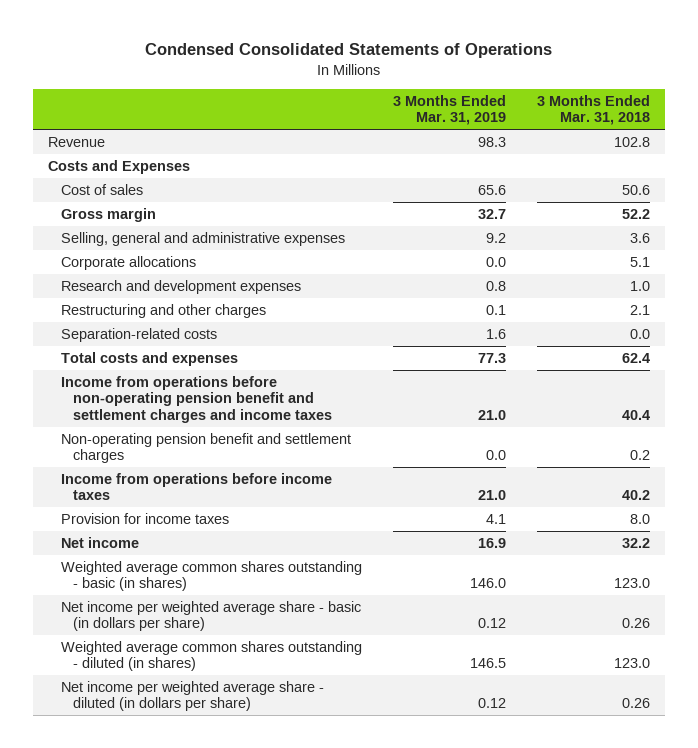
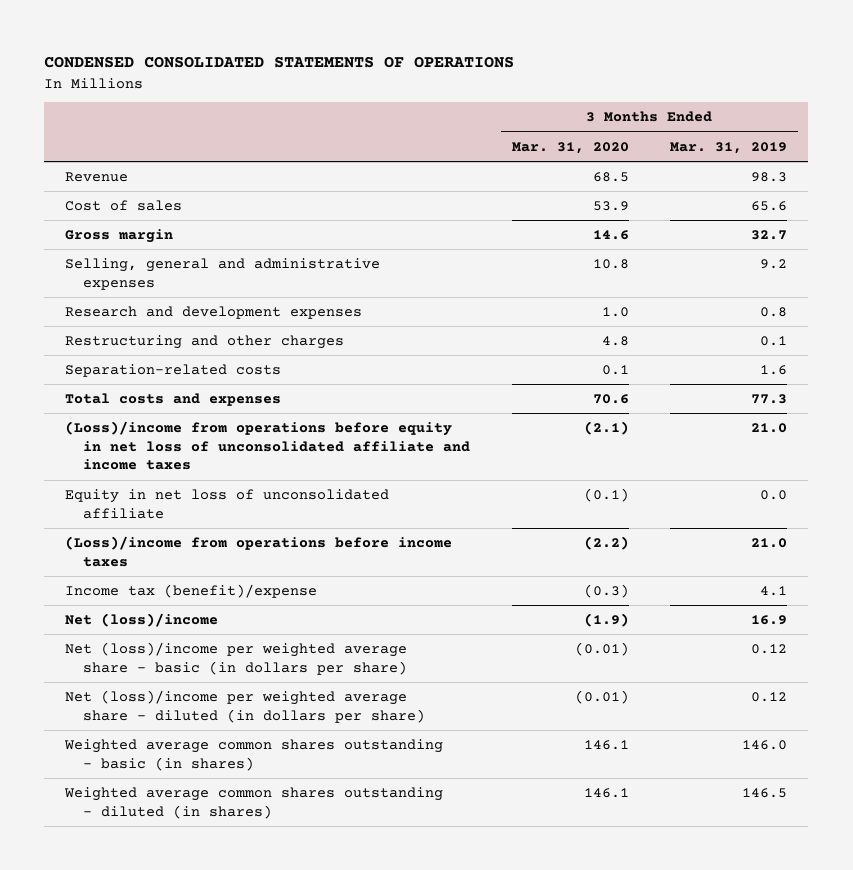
[144,43,552,59] Condensed Consolidated Statements of Operations -> [44,56,515,69] CONDENSED CONSOLIDATED STATEMENTS OF OPERATIONS
[536,94,650,126] 3 Months Ended Mar. 31, 2018 -> none
none -> [511,141,629,154] Mar. 31, 2020
[48,159,191,174] Costs and Expenses -> none
[60,255,196,270] Corporate allocations -> none
[60,432,351,464] Non-operating pension benefit and settlement charges -> none
[60,375,332,424] Income from operations before non-operating pension benefit and settlement charges and income taxes -> [65,420,470,471] (Loss)/income from operations before equity in net loss of unconsolidated affiliate and income taxes
none -> [65,488,390,519] Equity in net loss of unconsolidated affiliate
[60,472,332,501] Income from operations before income taxes -> [65,535,453,567] (Loss)/income from operations before income taxes
[60,512,229,524] Provision for income taxes -> [65,583,318,598] Income tax (benefit)/expense
[60,536,139,548] Net income -> [65,612,219,627] Net (loss)/income
none -> [65,641,408,675] Net (loss)/income per weighted average share - basic (in dollars per share)
none -> [65,689,425,723] Net (loss)/income per weighted average share - diluted (in dollars per share)
[60,600,361,632] Net income per weighted average share - basic (in dollars per share) -> none
[60,680,324,712] Net income per weighted average share - diluted (in dollars per share) -> none

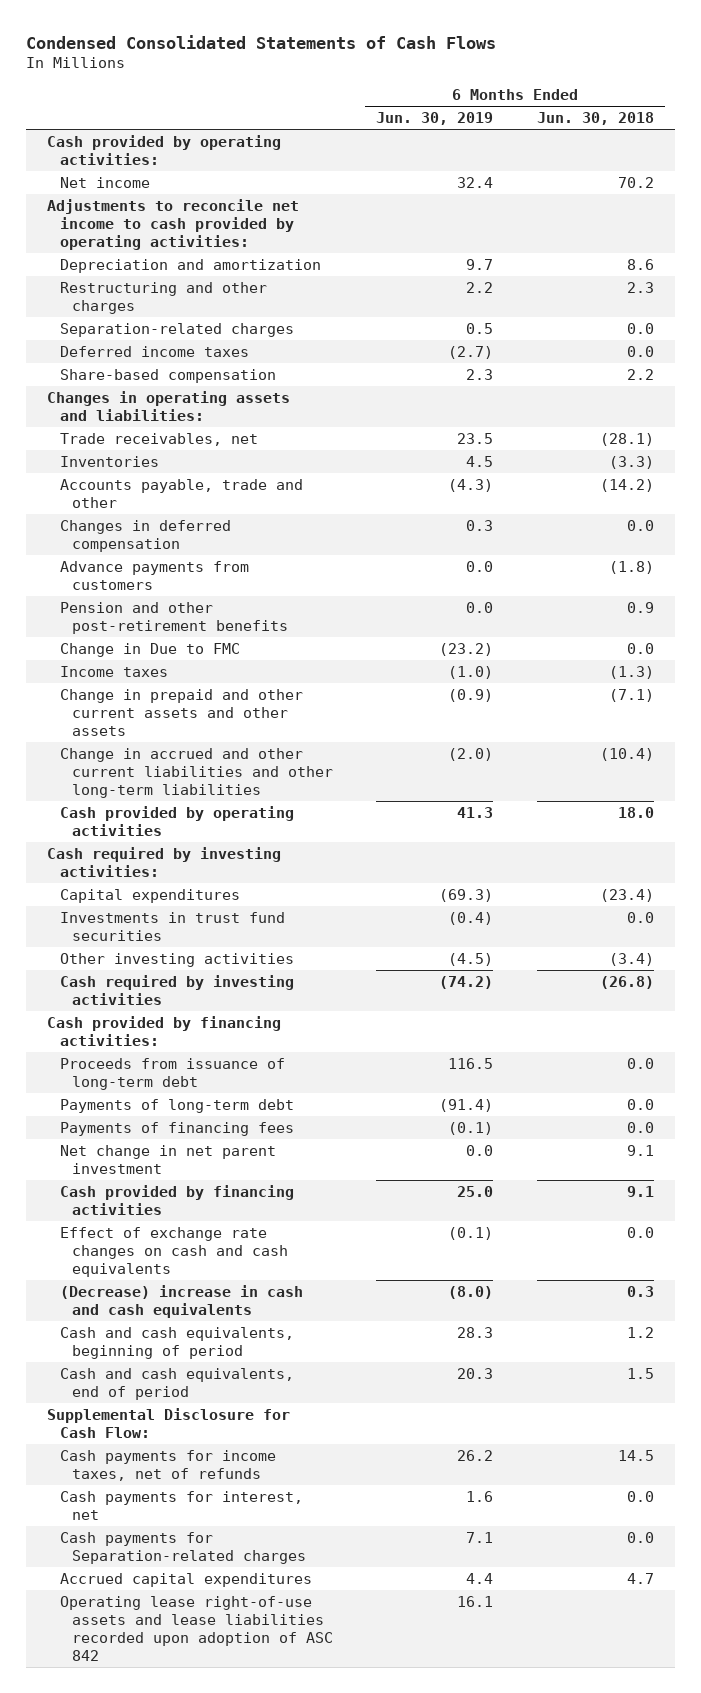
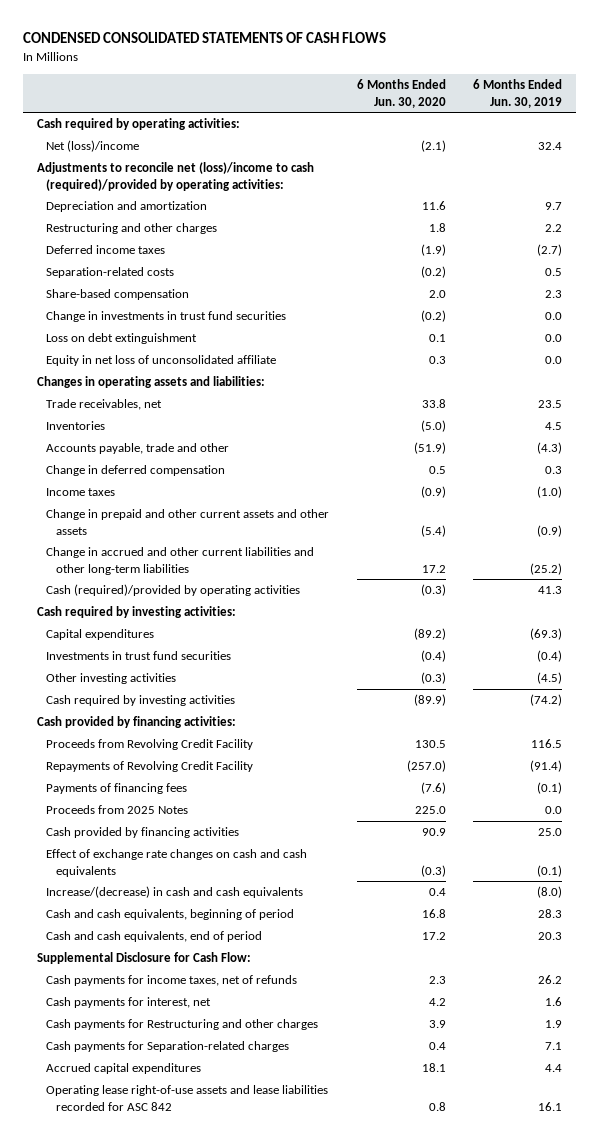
[25,34,496,49] Condensed Consolidated Statements of Cash Flows -> [22,32,386,44] CONDENSED CONSOLIDATED STATEMENTS OF CASH FLOWS
[536,111,654,125] Jun. 30, 2018 -> none
none -> [356,79,446,108] 6 Months Ended Jun. 30, 2020
[47,134,282,165] Cash provided by operating activities: -> [36,118,240,131] Cash required by operating activities:
[59,176,150,188] Net income -> [46,140,140,153] Net (loss)/income
[47,198,300,250] Adjustments to reconcile net income to cash provided by operating activities: -> [36,162,314,191] Adjustments to reconcile net (loss)/income to cash (required)/provided by operating activities:
[59,322,294,337] Separation-related charges -> none
none -> [46,267,175,279] Separation-related costs
none -> [46,311,287,323] Change in investments in trust fund securities
none -> [46,333,198,345] Loss on debt extinguishment
none -> [46,355,277,367] Equity in net loss of unconsolidated affiliate
[59,560,249,590] Advance payments from customers -> none
[59,601,288,634] Pension and other post-retirement benefits -> none
[59,642,240,657] Change in Due to FMC -> none
[59,519,231,552] Changes in deferred compensation -> [46,465,226,477] Change in deferred compensation
[448,747,494,761] (2.0) -> [530,562,563,575] (25.2)
[59,805,294,836] Cash provided by operating activities -> [46,584,301,597] Cash (required)/provided by operating activities
[59,1057,285,1090] Proceeds from issuance of long-term debt -> [46,739,254,751] Proceeds from Revolving Credit Facility
[59,1098,294,1113] Payments of long-term debt -> [46,761,254,773] Repayments of Revolving Credit Facility
[59,1144,276,1174] Net change in net parent investment -> none
none -> [46,805,189,815] Proceeds from 2025 Notes
[59,1284,303,1318] (Decrease) increase in cash and cash equivalents -> [46,886,304,899] Increase/(decrease) in cash and cash equivalents
none -> [46,1019,319,1031] Cash payments for Restructuring and other charges
[59,1595,333,1661] Operating lease right-of-use assets and lease liabilities recorded upon adoption of ASC 842 -> [46,1085,329,1111] Operating lease right-of-use assets and lease liabilities recorded for ASC 842

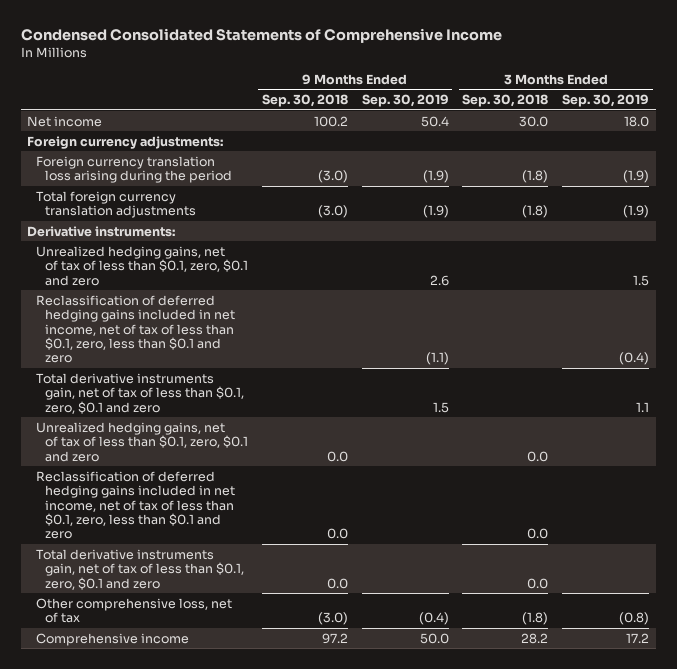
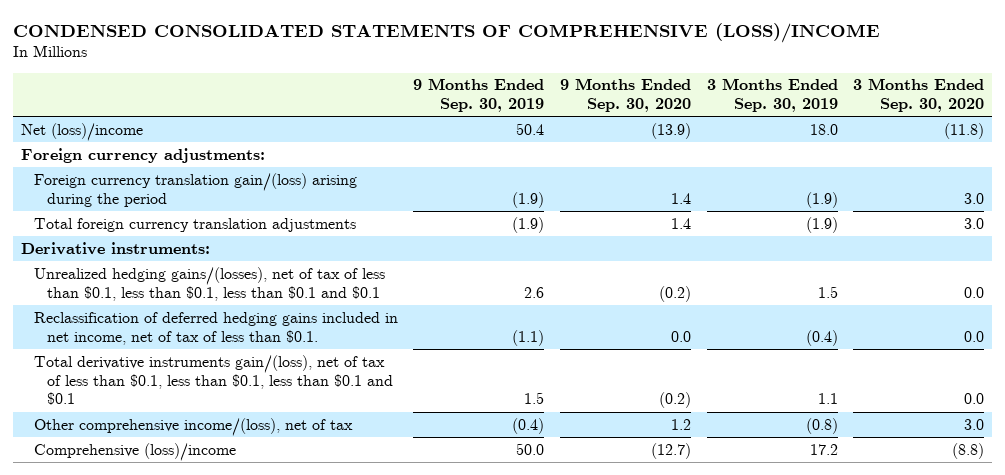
[20,27,502,43] Condensed Consolidated Statements of Comprehensive Income -> [12,22,880,43] CONDENSED CONSOLIDATED STATEMENTS OF COMPREHENSIVE (LOSS)/INCOME
[261,94,348,108] Sep. 30, 2018 -> none
[462,94,549,108] Sep. 30, 2018 -> none
none -> [559,78,691,113] 9 Months Ended Sep. 30, 2020
none -> [853,78,985,113] 3 Months Ended Sep. 30, 2020
[27,115,103,127] Net income -> [20,122,143,141] Net (loss)/income
[36,155,233,184] Foreign currency translation loss arising during the period -> [33,172,357,207] Foreign currency translation gain/(loss) arising during the period
[36,421,249,462] Unrealized hedging gains, net of tax of less than $0.1, zero, $0.1 and zero -> none
[36,470,236,540] Reclassification of deferred hedging gains included in net income, net of tax of less than $0.1, zero, less than $0.1 and zero -> none
[36,548,245,590] Total derivative instruments gain, net of tax of less than $0.1, zero, $0.1 and zero -> none
[36,245,249,286] Unrealized hedging gains, net of tax of less than $0.1, zero, $0.1 and zero -> [33,266,385,301] Unrealized hedging gains/(losses), net of tax of less than $0.1, less than $0.1, less than $0.1 and $0.1
[36,294,236,364] Reclassification of deferred hedging gains included in net income, net of tax of less than $0.1, zero, less than $0.1 and zero -> [33,311,398,345] Reclassification of deferred hedging gains included in net income, net of tax of less than $0.1.
[36,372,245,414] Total derivative instruments gain, net of tax of less than $0.1, zero, $0.1 and zero -> [33,354,393,406] Total derivative instruments gain/(loss), net of tax of less than $0.1, less than $0.1, less than $0.1 and $0.1
[36,597,233,624] Other comprehensive loss, net of tax -> [33,417,353,436] Other comprehensive income/(loss), net of tax
[36,632,190,646] Comprehensive income -> [33,442,236,461] Comprehensive (loss)/income

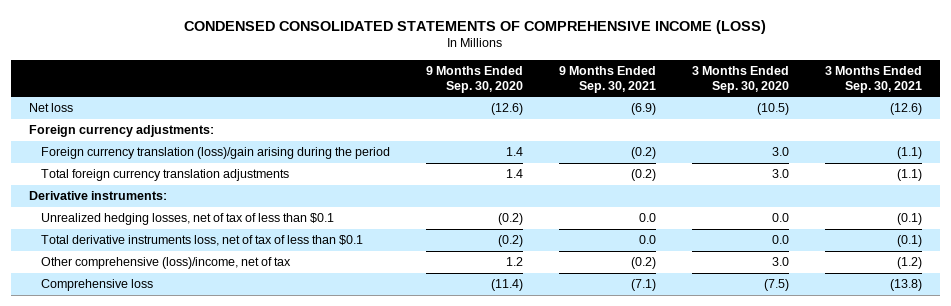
[12,22,880,43] CONDENSED CONSOLIDATED STATEMENTS OF COMPREHENSIVE (LOSS)/INCOME -> [184,19,767,34] CONDENSED CONSOLIDATED STATEMENTS OF COMPREHENSIVE INCOME (LOSS)
[413,78,545,113] 9 Months Ended Sep. 30, 2019 -> none
[706,78,838,113] 3 Months Ended Sep. 30, 2019 -> none
none -> [558,66,656,93] 9 Months Ended Sep. 30, 2021
none -> [824,66,922,93] 3 Months Ended Sep. 30, 2021
[20,122,143,141] Net (loss)/income -> [29,103,74,113] Net loss
[650,122,691,139] (13.9) -> [490,103,523,116] (12.6)
[944,122,985,139] (11.8) -> [756,103,789,116] (10.5)
[33,172,357,207] Foreign currency translation gain/(loss) arising during the period -> [40,147,390,160] Foreign currency translation (loss)/gain arising during the period
[33,311,398,345] Reclassification of deferred hedging gains included in net income, net of tax of less than $0.1. -> none
[33,266,385,301] Unrealized hedging gains/(losses), net of tax of less than $0.1, less than $0.1, less than $0.1 and $0.1 -> [40,213,334,226] Unrealized hedging losses, net of tax of less than $0.1
[33,354,393,406] Total derivative instruments gain/(loss), net of tax of less than $0.1, less than $0.1, less than $0.1 and $0.1 -> [40,235,363,247] Total derivative instruments loss, net of tax of less than $0.1
[33,417,353,436] Other comprehensive income/(loss), net of tax -> [40,257,291,270] Other comprehensive (loss)/income, net of tax
[33,442,236,461] Comprehensive (loss)/income -> [40,279,153,292] Comprehensive loss
[650,442,691,459] (12.7) -> [490,279,523,292] (11.4)
[952,442,985,459] (8.8) -> [763,279,789,292] (7.5)

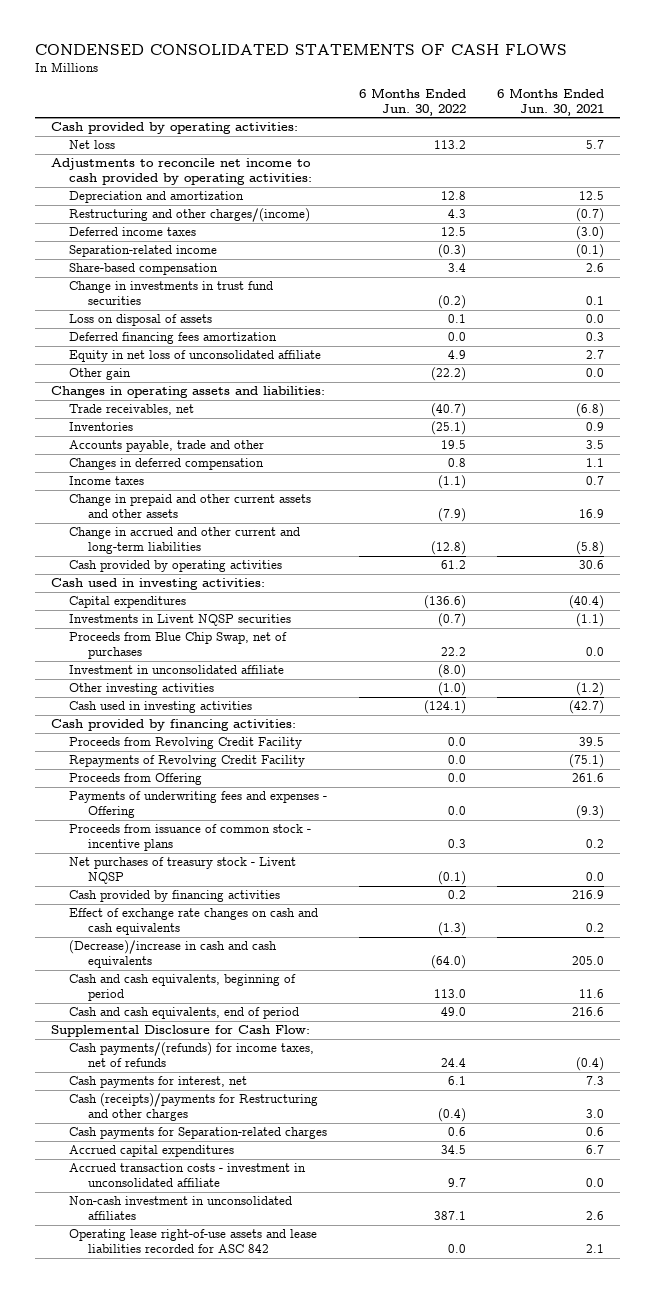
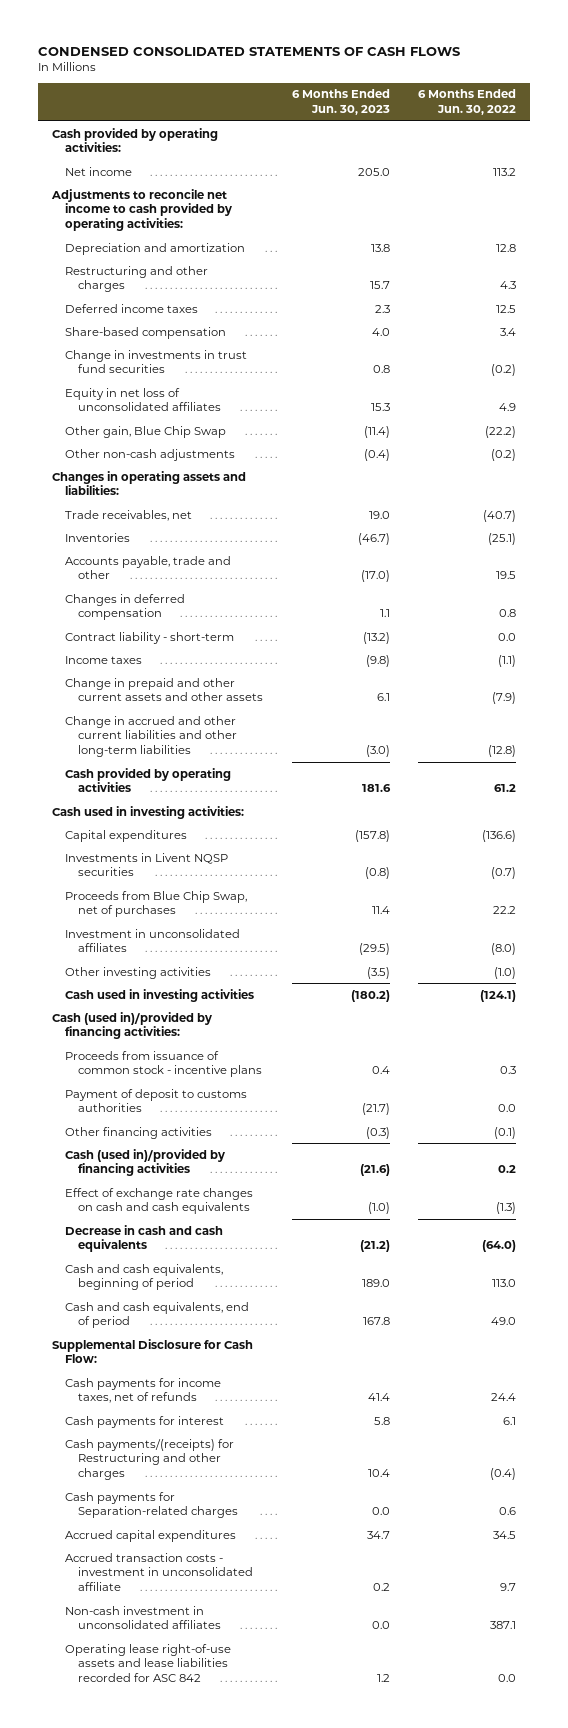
[497,87,605,116] 6 Months Ended Jun. 30, 2021 -> none
none -> [291,89,390,115] 6 Months Ended Jun. 30, 2023
[69,140,116,150] Net loss -> [65,166,133,176] Net income
[69,208,311,223] Restructuring and other charges/(income) -> [65,265,209,293] Restructuring and other charges
[69,245,218,258] Separation-related income -> none
[69,314,213,327] Loss on disposal of assets -> none
[69,332,278,345] Deferred financing fees amortization -> none
[69,350,322,363] Equity in net loss of unconsolidated affiliate -> [65,387,222,412] Equity in net loss of unconsolidated affiliates
[69,368,132,381] Other gain -> [65,425,227,438] Other gain, Blue Chip Swap
none -> [65,448,236,461] Other non-cash adjustments
none -> [65,631,235,644] Contract liability - short-term
[69,527,301,555] Change in accrued and other current and long-term liabilities -> [65,715,238,757] Change in accrued and other current liabilities and other long-term liabilities
[69,665,285,675] Investment in unconsolidated affiliate -> [65,928,241,953] Investment in unconsolidated affiliates
[69,737,303,750] Proceeds from Revolving Credit Facility -> none
[69,755,306,768] Repayments of Revolving Credit Facility -> none
[69,773,203,786] Proceeds from Offering -> none
[69,791,328,819] Payments of underwriting fees and expenses - Offering -> none
[51,719,297,732] Cash provided by financing activities: -> [52,1011,213,1040] Cash (used in)/provided by financing activities:
[69,857,297,885] Net purchases of treasury stock - Livent NQSP -> none
none -> [65,1088,248,1113] Payment of deposit to customs authorities
none -> [65,1126,213,1139] Other financing activities
[69,890,281,903] Cash provided by financing activities -> [65,1148,226,1177] Cash (used in)/provided by financing activities
[69,940,278,969] (Decrease)/increase in cash and cash equivalents -> [65,1224,224,1253] Decrease in cash and cash equivalents
[69,1042,315,1068] Cash payments/(refunds) for income taxes, net of refunds -> [65,1377,222,1404] Cash payments for income taxes, net of refunds
[69,1076,248,1089] Cash payments for interest, net -> [65,1415,225,1428] Cash payments for interest
[69,1093,319,1122] Cash (receipts)/payments for Restructuring and other charges -> [65,1438,235,1480] Cash payments/(receipts) for Restructuring and other charges

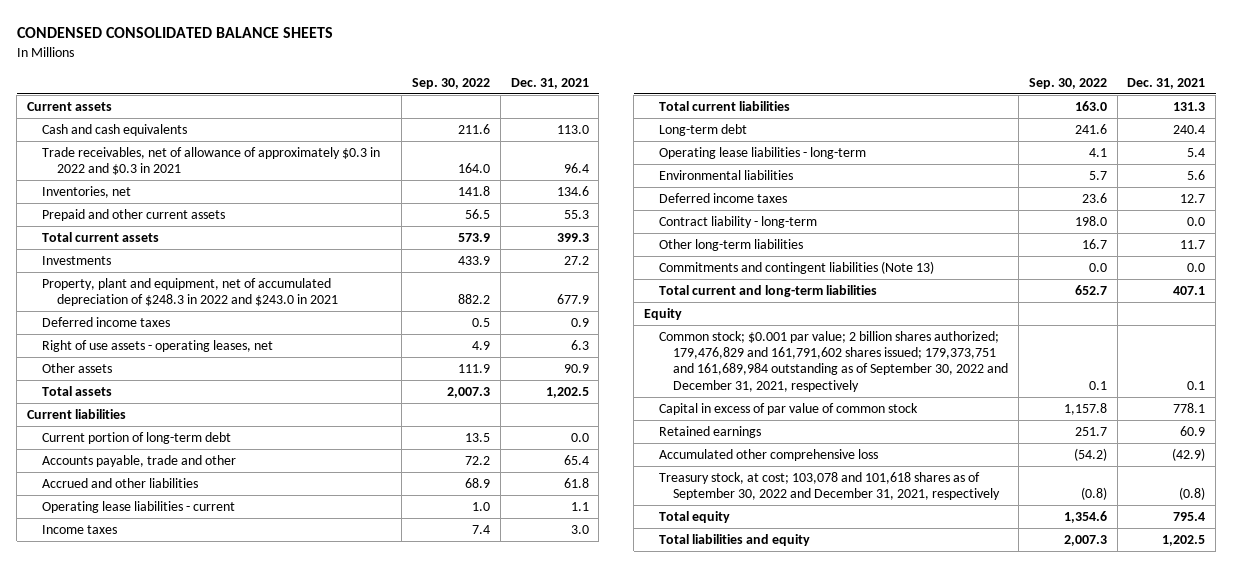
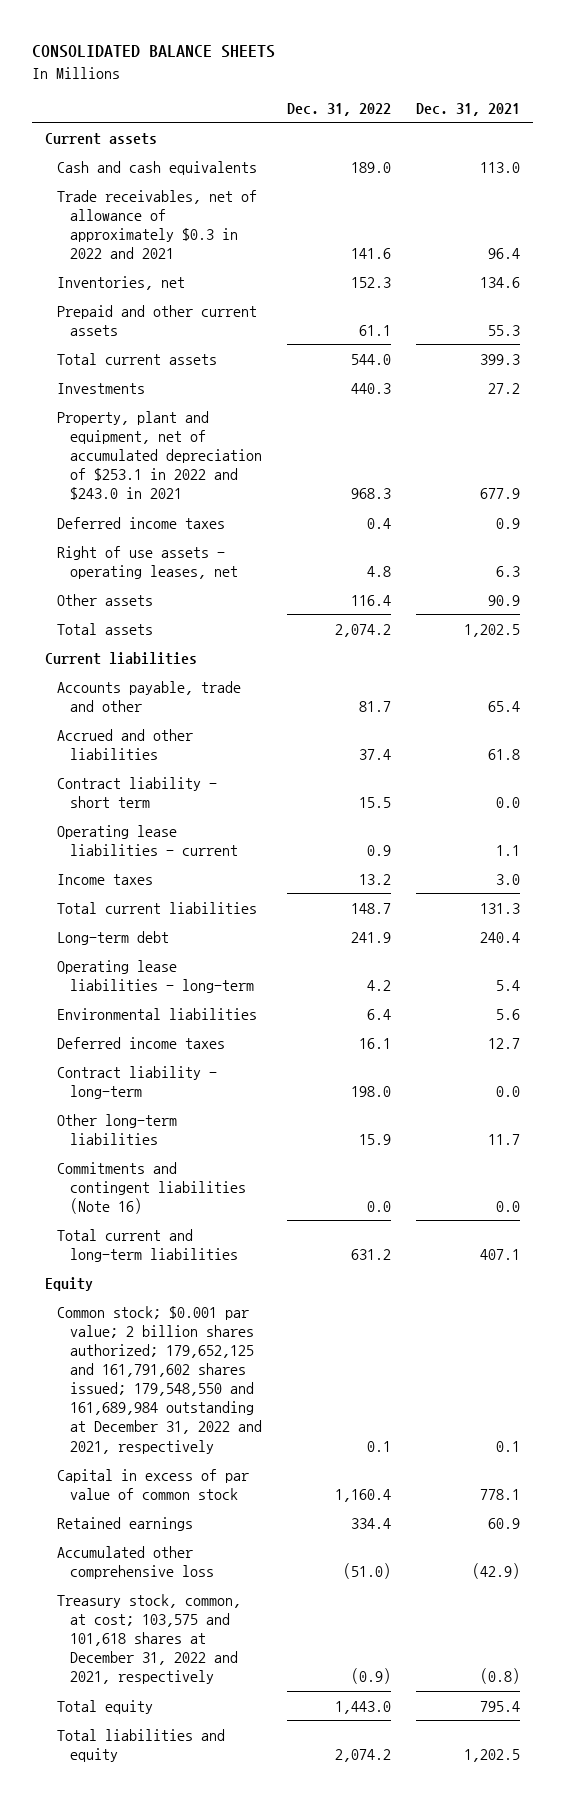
[16,27,333,39] CONDENSED CONSOLIDATED BALANCE SHEETS -> [32,45,276,59] CONSOLIDATED BALANCE SHEETS
[412,77,491,89] Sep. 30, 2022 -> none
none -> [287,102,392,116] Dec. 31, 2022
[41,146,380,176] Trade receivables, net of allowance of approximately $0.3 in 2022 and $0.3 in 2021 -> [57,189,258,259] Trade receivables, net of allowance of approximately $0.3 in 2022 and 2021
[41,277,338,307] Property, plant and equipment, net of accumulated depreciation of $248.3 in 2022 and $243.0 in 2021 -> [57,410,263,501] Property, plant and equipment, net of accumulated depreciation of $253.1 in 2022 and $243.0 in 2021
[41,431,231,444] Current portion of long-term debt -> none
none -> [57,776,218,808] Contract liability - short term
[658,260,934,274] Commitments and contingent liabilities (Note 13) -> [57,1161,247,1214] Commitments and contingent liabilities (Note 16)
[658,330,1009,392] Common stock; $0.001 par value; 2 billion shares authorized; 179,476,829 and 161,791,602 shares issued; 179,373,751 and 161,689,984 outstanding as of September 30, 2022 and December 31, 2021, respectively -> [57,1305,263,1454] Common stock; $0.001 par value; 2 billion shares authorized; 179,652,125 and 161,791,602 shares issued; 179,548,550 and 161,689,984 outstanding at December 31, 2022 and 2021, respectively
[658,471,1001,501] Treasury stock, at cost; 103,078 and 101,618 shares as of September 30, 2022 and December 31, 2021, respectively -> [57,1593,242,1685] Treasury stock, common, at cost; 103,575 and 101,618 shares at December 31, 2022 and 2021, respectively

